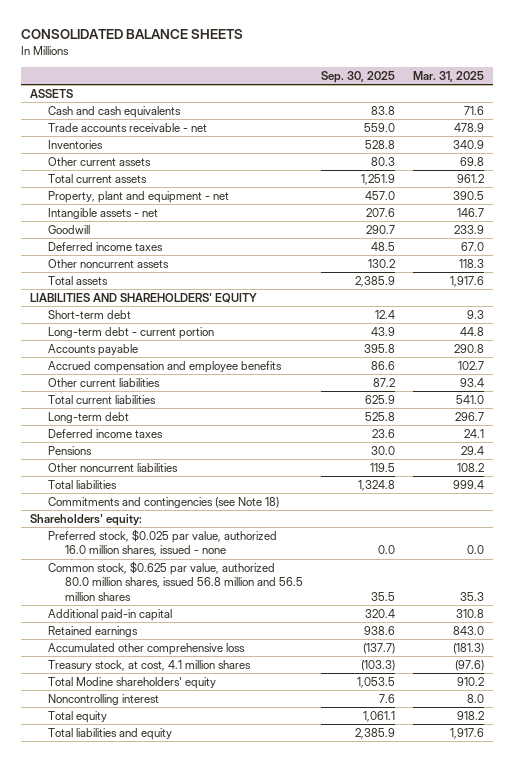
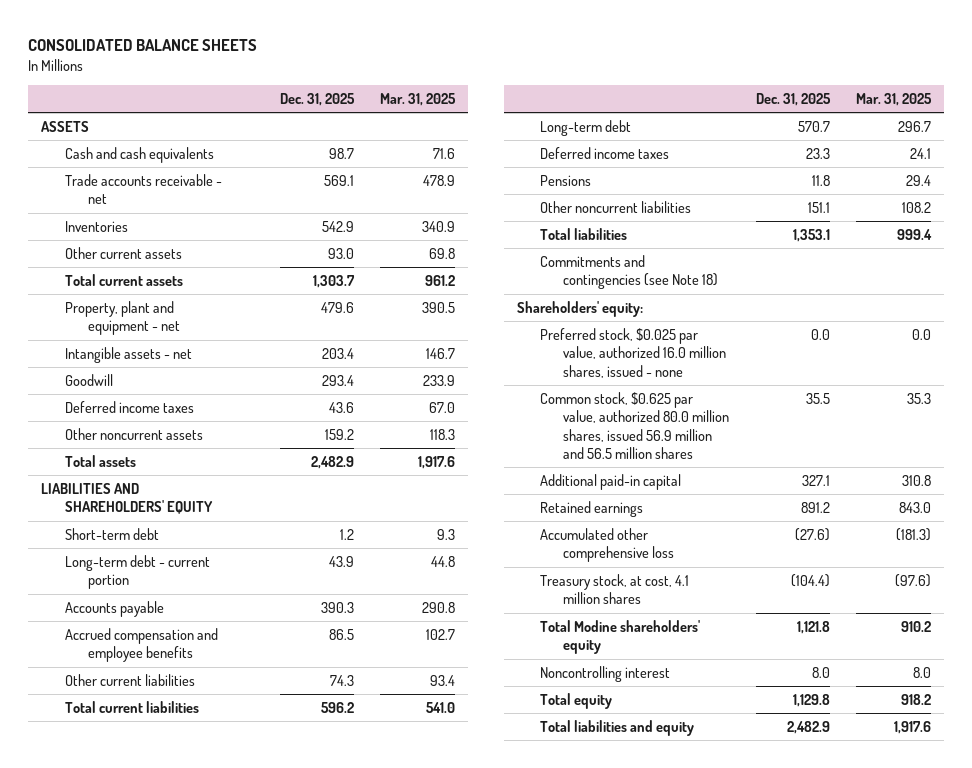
[321,70,396,83] Sep. 30, 2025 -> none
none -> [279,92,355,106] Dec. 31, 2025
[47,560,304,601] Common stock, $0.625 par value, authorized 80.0 million shares, issued 56.8 million and 56.5 million shares -> [540,391,730,459] Common stock, $0.625 par value, authorized 80.0 million shares, issued 56.9 million and 56.5 million shares

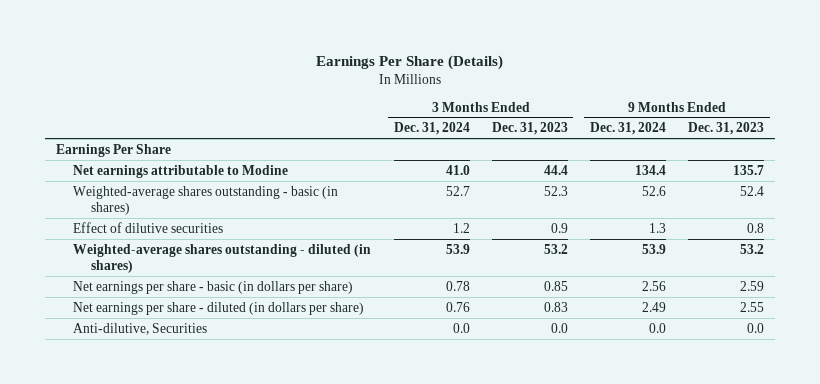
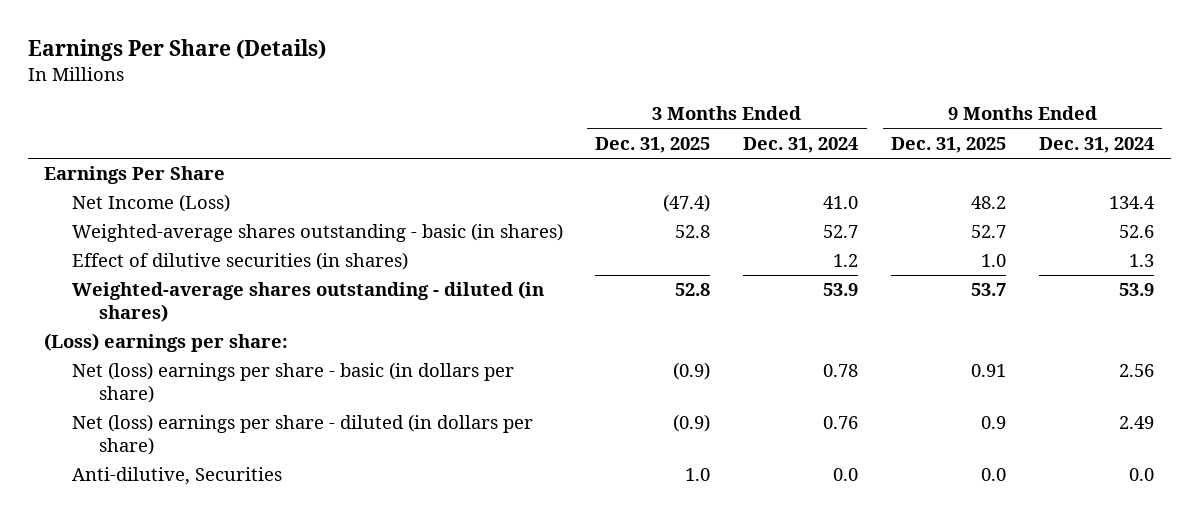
[491,122,568,136] Dec. 31, 2023 -> none
[688,122,765,136] Dec. 31, 2023 -> none
none -> [595,136,711,153] Dec. 31, 2025
none -> [891,136,1007,153] Dec. 31, 2025
[73,164,289,178] Net earnings attributable to Modine -> [71,194,230,213] Net Income (Loss)
[73,221,224,233] Effect of dilutive securities -> [71,252,408,271] Effect of dilutive securities (in shares)
none -> [44,333,289,353] (Loss) earnings per share:
[73,280,354,294] Net earnings per share - basic (in dollars per share) -> [71,362,514,403] Net (loss) earnings per share - basic (in dollars per share)
[73,301,365,315] Net earnings per share - diluted (in dollars per share) -> [71,414,533,455] Net (loss) earnings per share - diluted (in dollars per share)

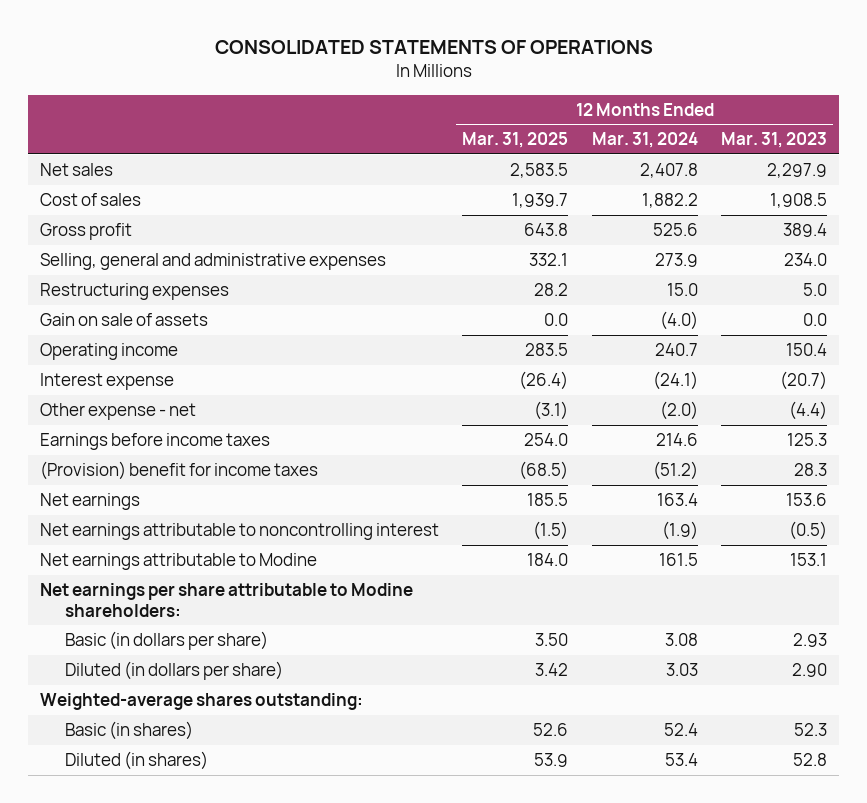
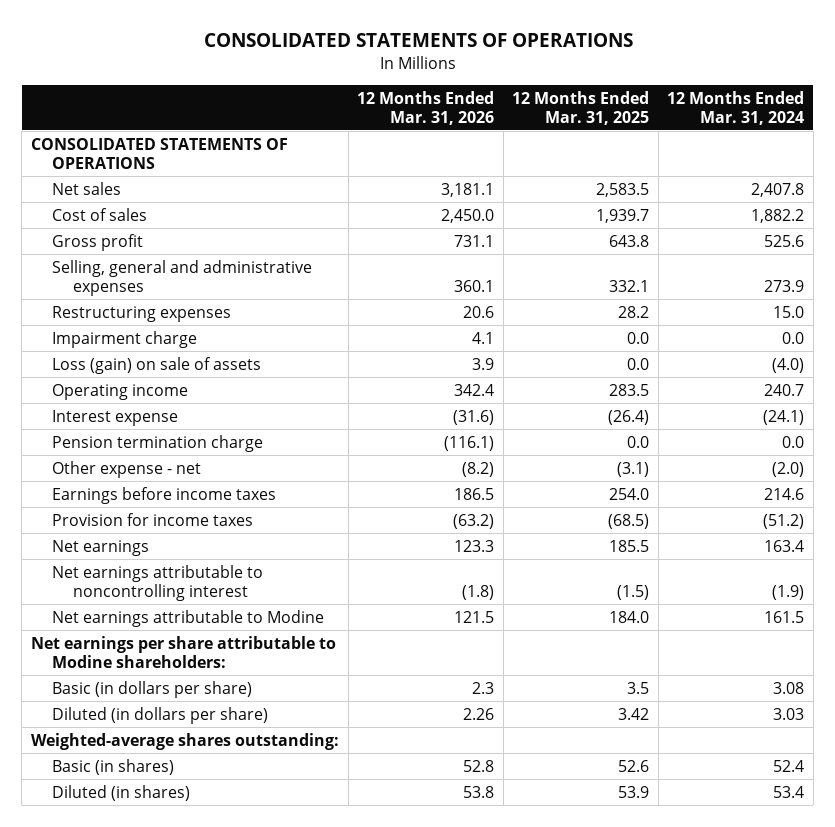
[721,132,828,149] Mar. 31, 2023 -> none
none -> [357,90,495,125] 12 Months Ended Mar. 31, 2026
none -> [31,137,289,169] CONSOLIDATED STATEMENTS OF OPERATIONS
none -> [52,330,198,348] Impairment charge
[39,312,208,326] Gain on sale of assets -> [52,356,262,374] Loss (gain) on sale of assets
none -> [52,434,264,452] Pension termination charge
[39,460,318,480] (Provision) benefit for income taxes -> [52,512,254,526] Provision for income taxes
[535,632,569,646] 3.50 -> [627,681,650,694] 3.5

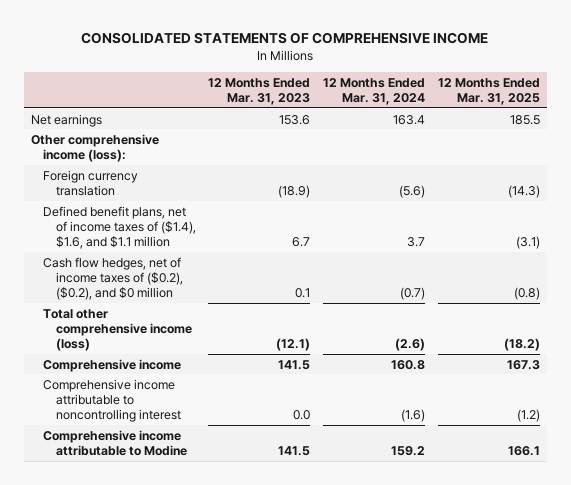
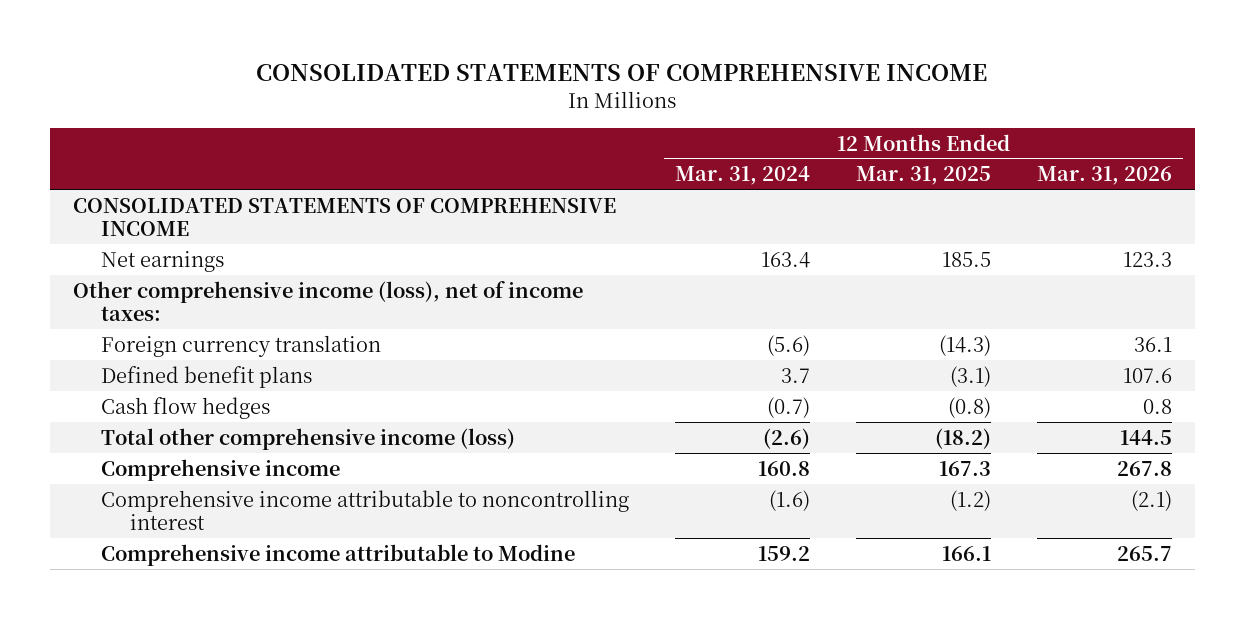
[208,77,311,105] 12 Months Ended Mar. 31, 2023 -> none
none -> [1036,166,1172,186] Mar. 31, 2026
none -> [72,197,616,237] CONSOLIDATED STATEMENTS OF COMPREHENSIVE INCOME
[30,133,159,162] Other comprehensive income (loss): -> [72,280,583,322] Other comprehensive income (loss), net of income taxes:
[43,205,196,249] Defined benefit plans, net of income taxes of ($1.4), $1.6, and $1.1 million -> [101,365,313,388] Defined benefit plans
[43,256,183,300] Cash flow hedges, net of income taxes of ($0.2), ($0.2), and $0 million -> [101,396,271,419] Cash flow hedges

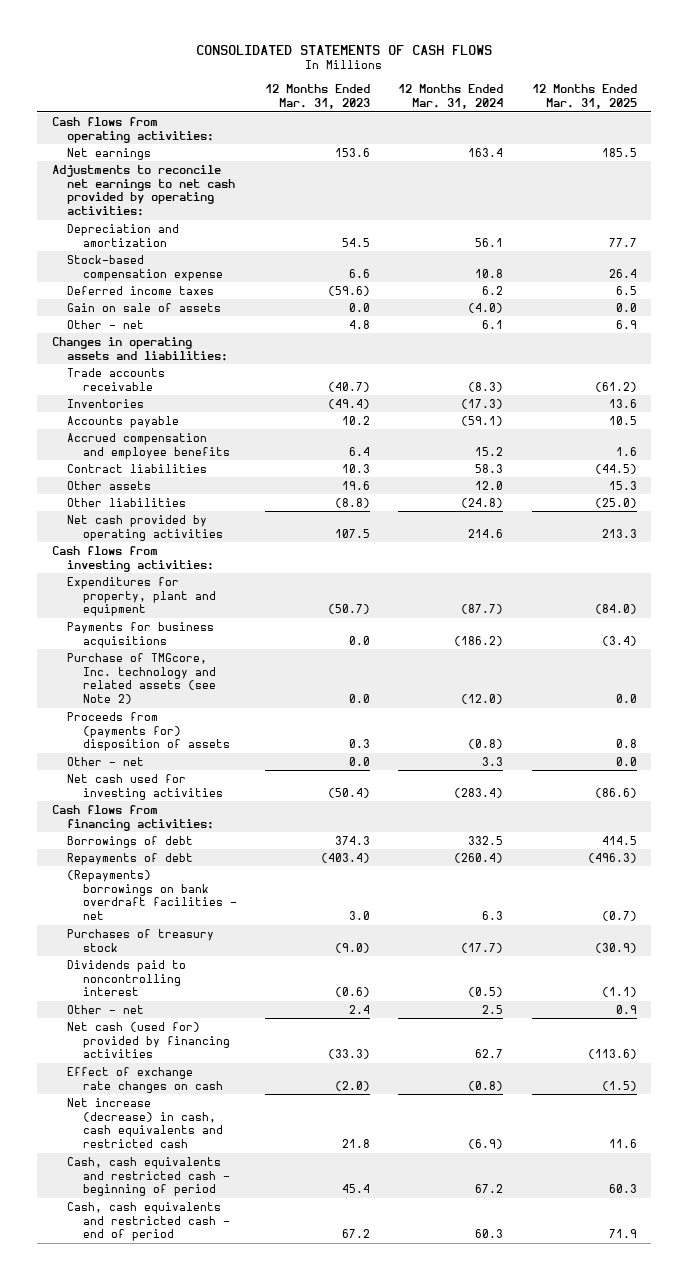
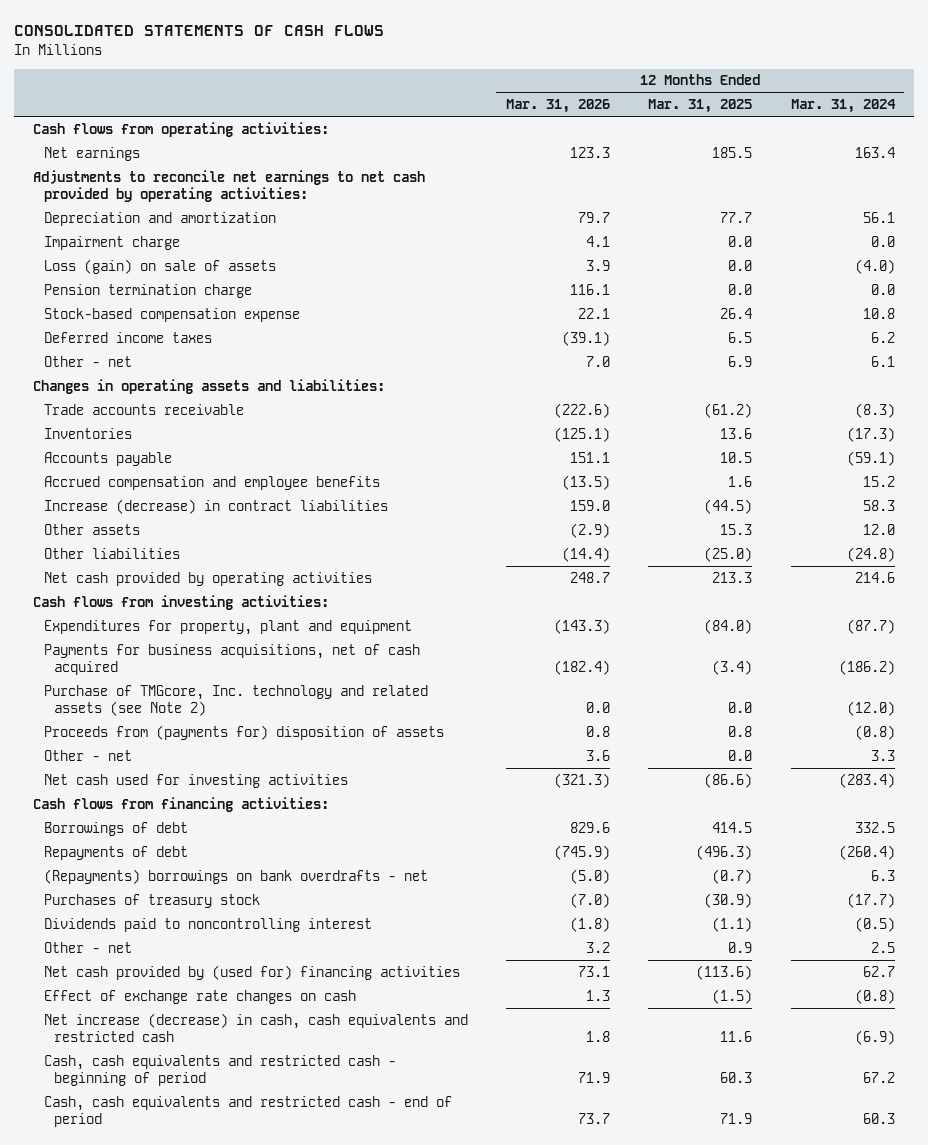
[264,84,370,110] 12 Months Ended Mar. 31, 2023 -> none
none -> [505,99,610,114] Mar. 31, 2026
none -> [43,235,180,250] Impairment charge
none -> [43,258,276,274] Loss (gain) on sale of assets
none -> [43,283,252,298] Pension termination charge
[67,302,222,312] Gain on sale of assets -> none
[67,463,208,473] Contract liabilities -> [43,498,388,514] Increase (decrease) in contract liabilities
[67,621,215,648] Payments for business acquisitions -> [43,643,420,676] Payments for business acquisitions, net of cash acquired
[67,869,237,921] (Repayments) borrowings on bank overdraft facilities - net -> [43,868,428,884] (Repayments) borrowings on bank overdrafts - net
[67,1021,230,1059] Net cash (used for) provided by financing activities -> [43,964,460,980] Net cash provided by (used for) financing activities

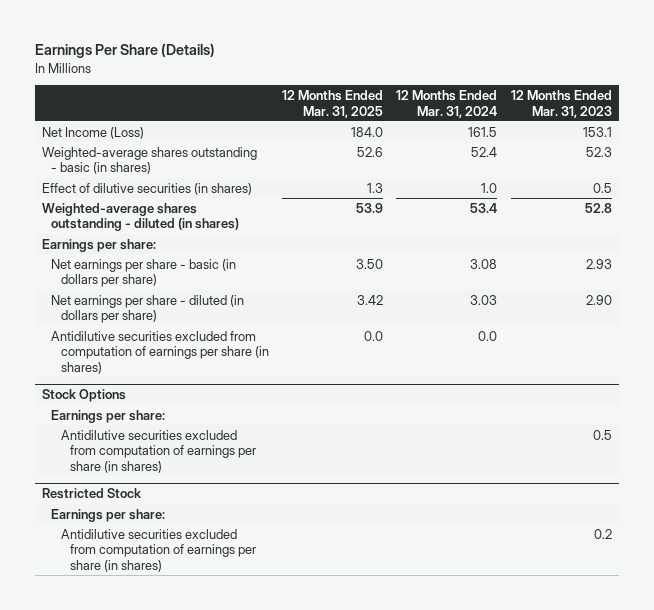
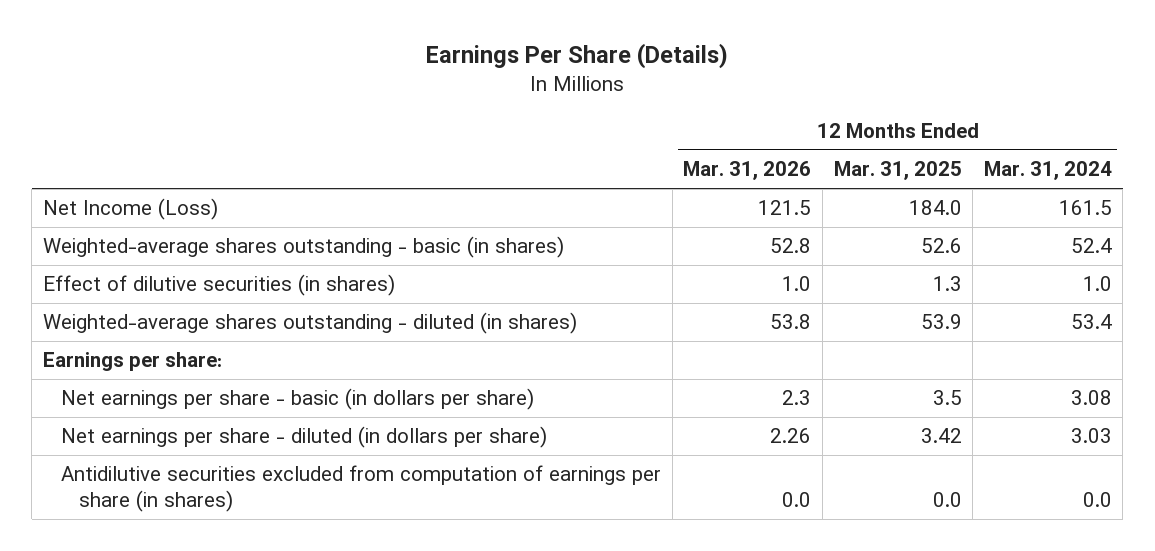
[510,89,612,118] 12 Months Ended Mar. 31, 2023 -> none
none -> [683,161,812,181] Mar. 31, 2026
[356,258,384,269] 3.50 -> [932,390,962,406] 3.5
[42,389,127,403] Stock Options -> none
[51,409,166,423] Earnings per share: -> none
[60,429,256,474] Antidilutive securities excluded from computation of earnings per share (in shares) -> none
[42,488,143,500] Restricted Stock -> none
[51,508,166,522] Earnings per share: -> none
[60,528,256,573] Antidilutive securities excluded from computation of earnings per share (in shares) -> none

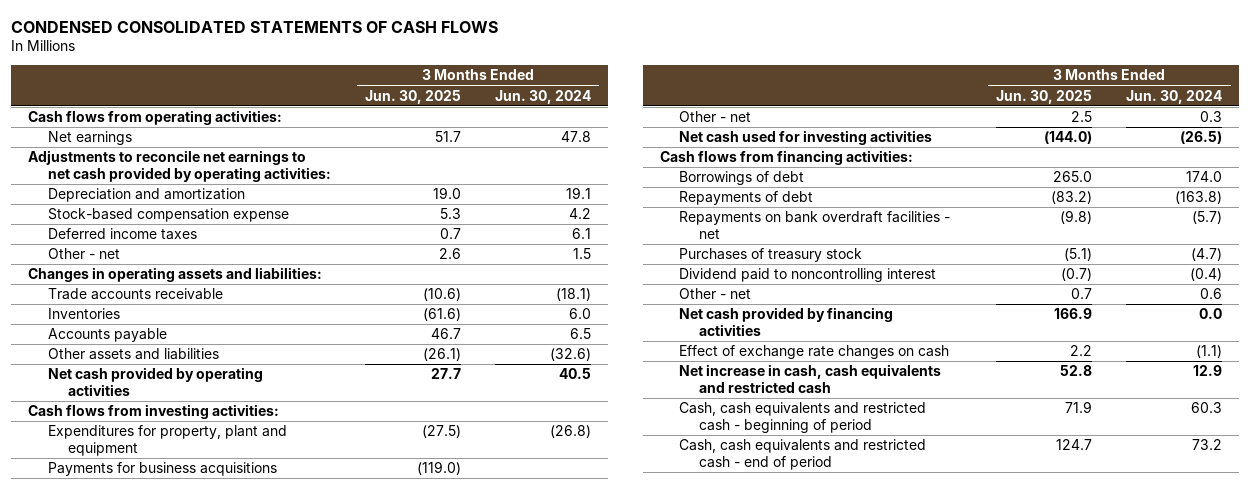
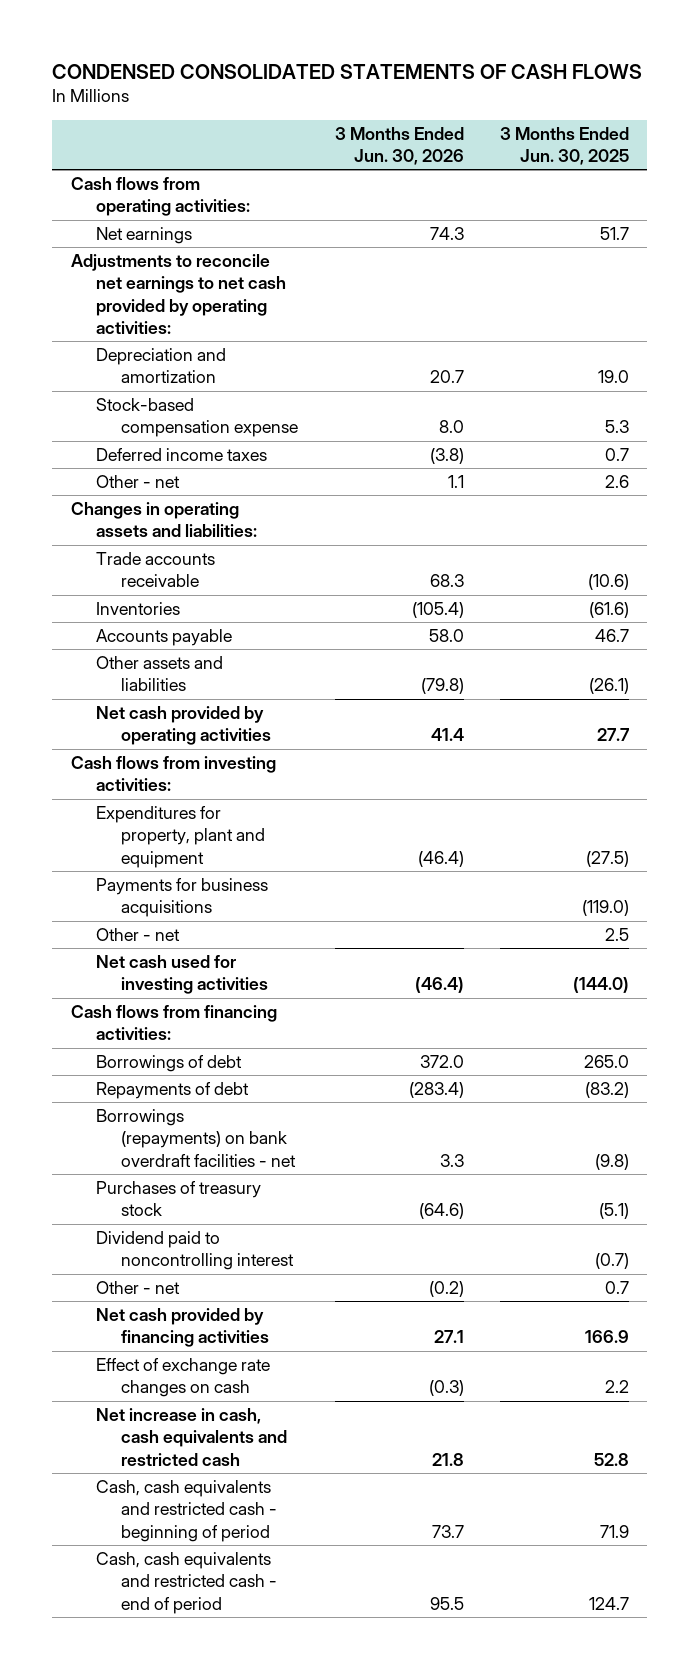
[494,89,591,104] Jun. 30, 2024 -> none
none -> [334,126,464,166] 3 Months Ended Jun. 30, 2026
[679,211,951,239] Repayments on bank overdraft facilities - net -> [95,1108,297,1167] Borrowings (repayments) on bank overdraft facilities - net

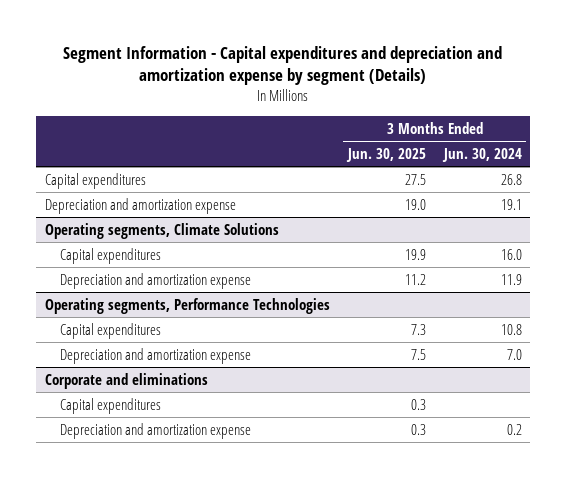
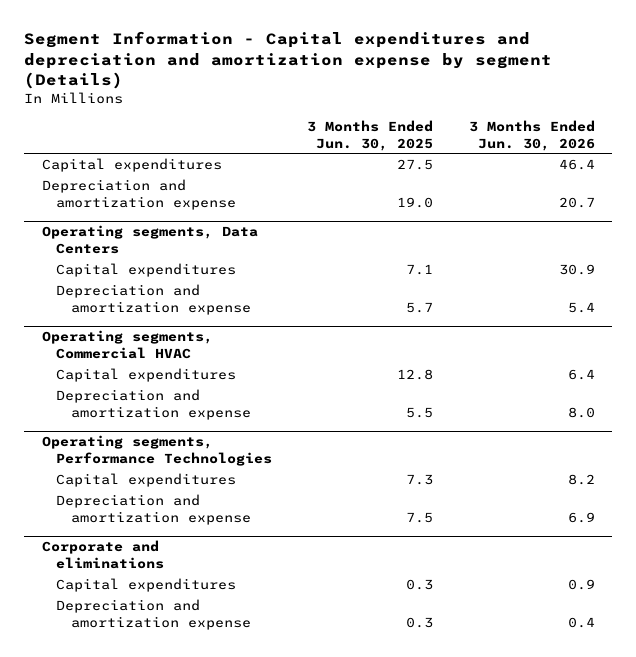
[441,148,522,163] Jun. 30, 2024 -> none
none -> [468,119,595,151] 3 Months Ended Jun. 30, 2026
[45,222,280,239] Operating segments, Climate Solutions -> none
none -> [41,225,258,255] Operating segments, Data Centers
[404,248,426,260] 19.9 -> [406,263,434,275] 7.1
[404,273,426,285] 11.2 -> [406,301,434,313] 5.7
none -> [41,330,213,360] Operating segments, Commercial HVAC
none -> [56,367,237,382] Capital expenditures
none -> [56,388,251,420] Depreciation and amortization expense

